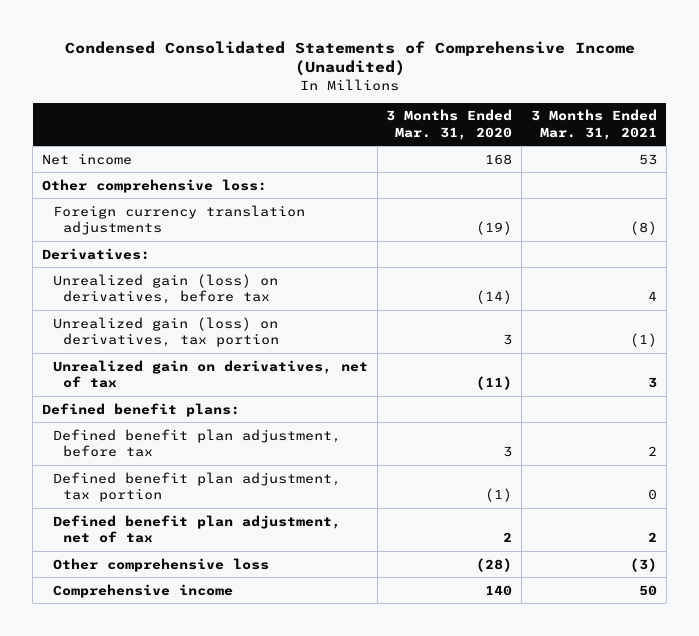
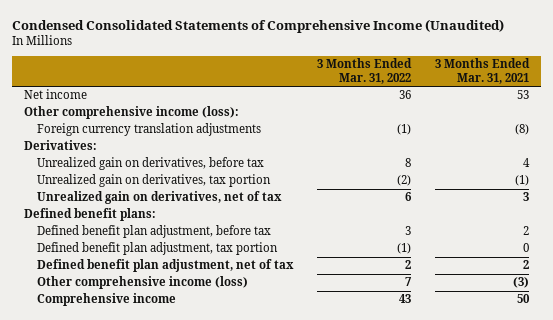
[386,109,513,140] 3 Months Ended Mar. 31, 2020 -> none
none -> [316,58,412,84] 3 Months Ended Mar. 31, 2022
[42,178,268,193] Other comprehensive loss: -> [24,106,240,120] Other comprehensive income (loss):
[52,273,278,304] Unrealized gain (loss) on derivatives, before tax -> [36,157,264,171] Unrealized gain on derivatives, before tax
[52,316,280,347] Unrealized gain (loss) on derivatives, tax portion -> [36,174,271,188] Unrealized gain on derivatives, tax portion
[52,557,269,572] Other comprehensive loss -> [36,276,248,290] Other comprehensive income (loss)

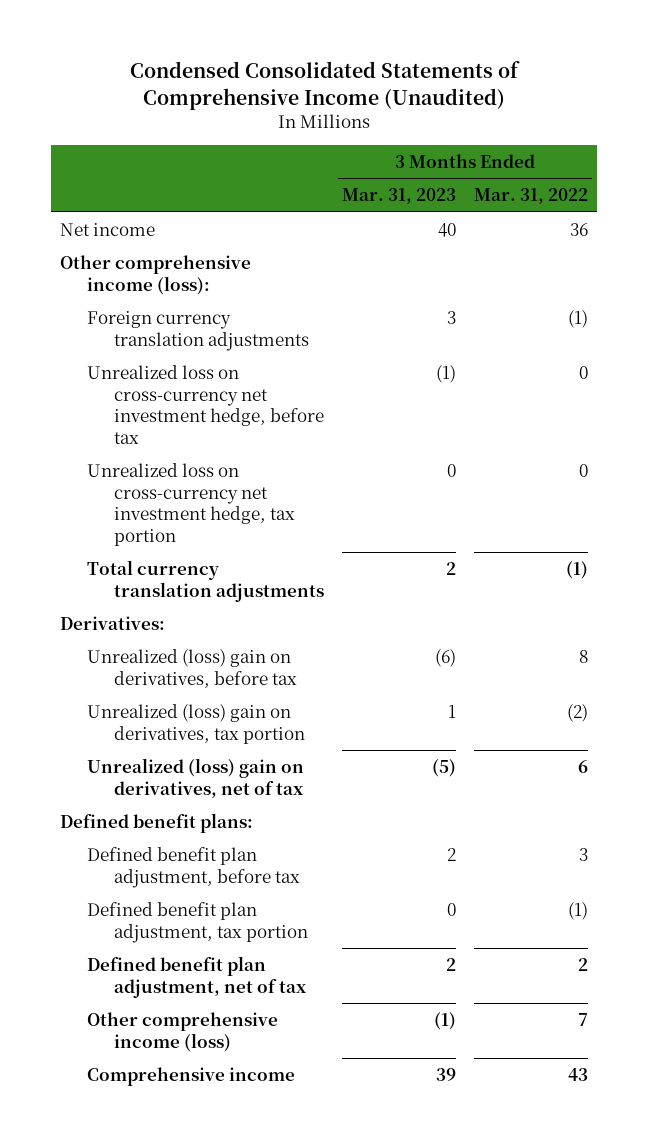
[434,58,530,84] 3 Months Ended Mar. 31, 2021 -> none
none -> [342,188,457,205] Mar. 31, 2023
none -> [87,364,325,444] Unrealized loss on cross-currency net investment hedge, before tax
none -> [87,462,296,546] Unrealized loss on cross-currency net investment hedge, tax portion
none -> [87,559,325,602] Total currency translation adjustments
[36,157,264,171] Unrealized gain on derivatives, before tax -> [87,648,298,688] Unrealized (loss) gain on derivatives, before tax
[36,174,271,188] Unrealized gain on derivatives, tax portion -> [87,703,306,744] Unrealized (loss) gain on derivatives, tax portion
[36,191,282,205] Unrealized gain on derivatives, net of tax -> [87,757,305,798] Unrealized (loss) gain on derivatives, net of tax

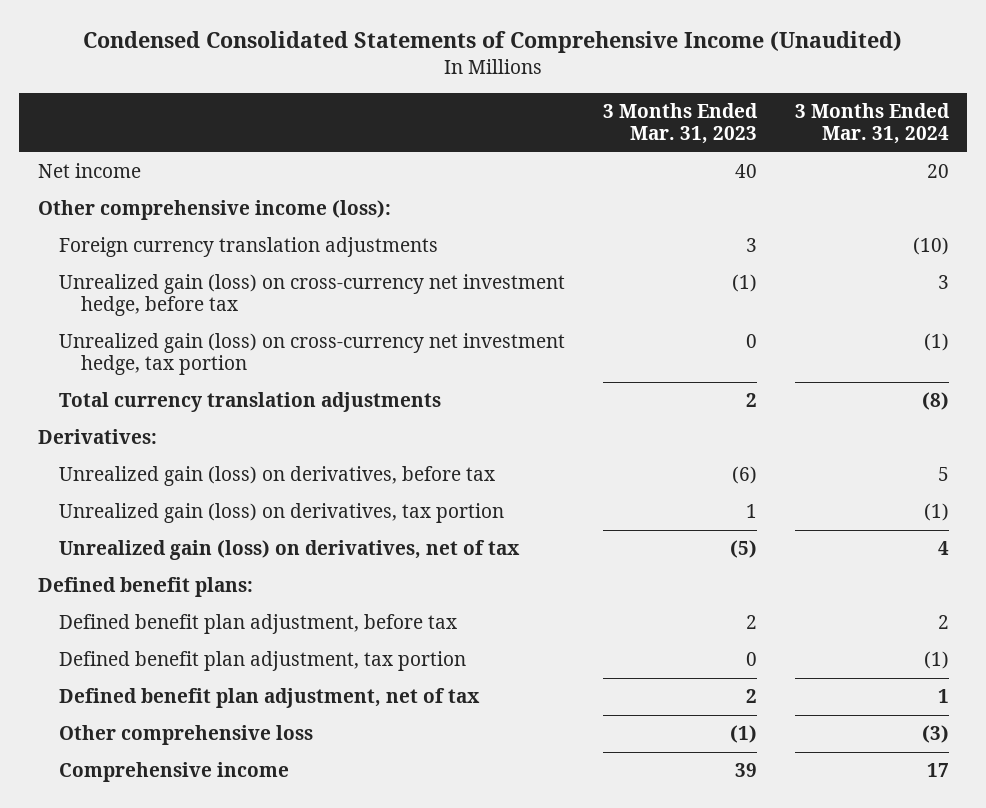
[473,188,588,205] Mar. 31, 2022 -> none
none -> [794,102,950,144] 3 Months Ended Mar. 31, 2024
[87,364,325,444] Unrealized loss on cross-currency net investment hedge, before tax -> [59,274,566,317] Unrealized gain (loss) on cross-currency net investment hedge, before tax
[87,462,296,546] Unrealized loss on cross-currency net investment hedge, tax portion -> [59,333,566,376] Unrealized gain (loss) on cross-currency net investment hedge, tax portion
[87,648,298,688] Unrealized (loss) gain on derivatives, before tax -> [59,466,496,487] Unrealized gain (loss) on derivatives, before tax
[87,703,306,744] Unrealized (loss) gain on derivatives, tax portion -> [59,503,505,524] Unrealized gain (loss) on derivatives, tax portion
[87,757,305,798] Unrealized (loss) gain on derivatives, net of tax -> [59,540,521,561] Unrealized gain (loss) on derivatives, net of tax
[87,1011,279,1052] Other comprehensive income (loss) -> [59,725,314,746] Other comprehensive loss

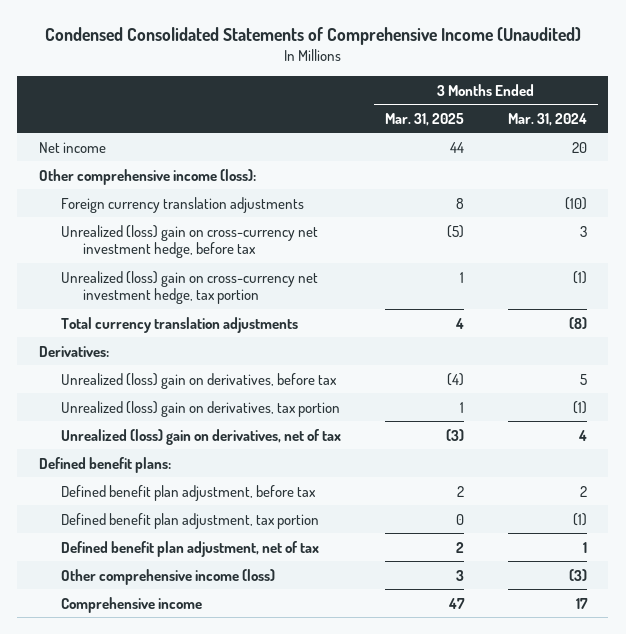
[602,102,758,144] 3 Months Ended Mar. 31, 2023 -> none
none -> [384,112,464,126] Mar. 31, 2025
[59,274,566,317] Unrealized gain (loss) on cross-currency net investment hedge, before tax -> [60,224,318,259] Unrealized (loss) gain on cross-currency net investment hedge, before tax
[59,333,566,376] Unrealized gain (loss) on cross-currency net investment hedge, tax portion -> [60,270,318,305] Unrealized (loss) gain on cross-currency net investment hedge, tax portion
[59,466,496,487] Unrealized gain (loss) on derivatives, before tax -> [60,372,337,389] Unrealized (loss) gain on derivatives, before tax
[59,503,505,524] Unrealized gain (loss) on derivatives, tax portion -> [60,400,340,417] Unrealized (loss) gain on derivatives, tax portion
[59,540,521,561] Unrealized gain (loss) on derivatives, net of tax -> [60,428,341,445] Unrealized (loss) gain on derivatives, net of tax
[59,725,314,746] Other comprehensive loss -> [60,568,275,585] Other comprehensive income (loss)

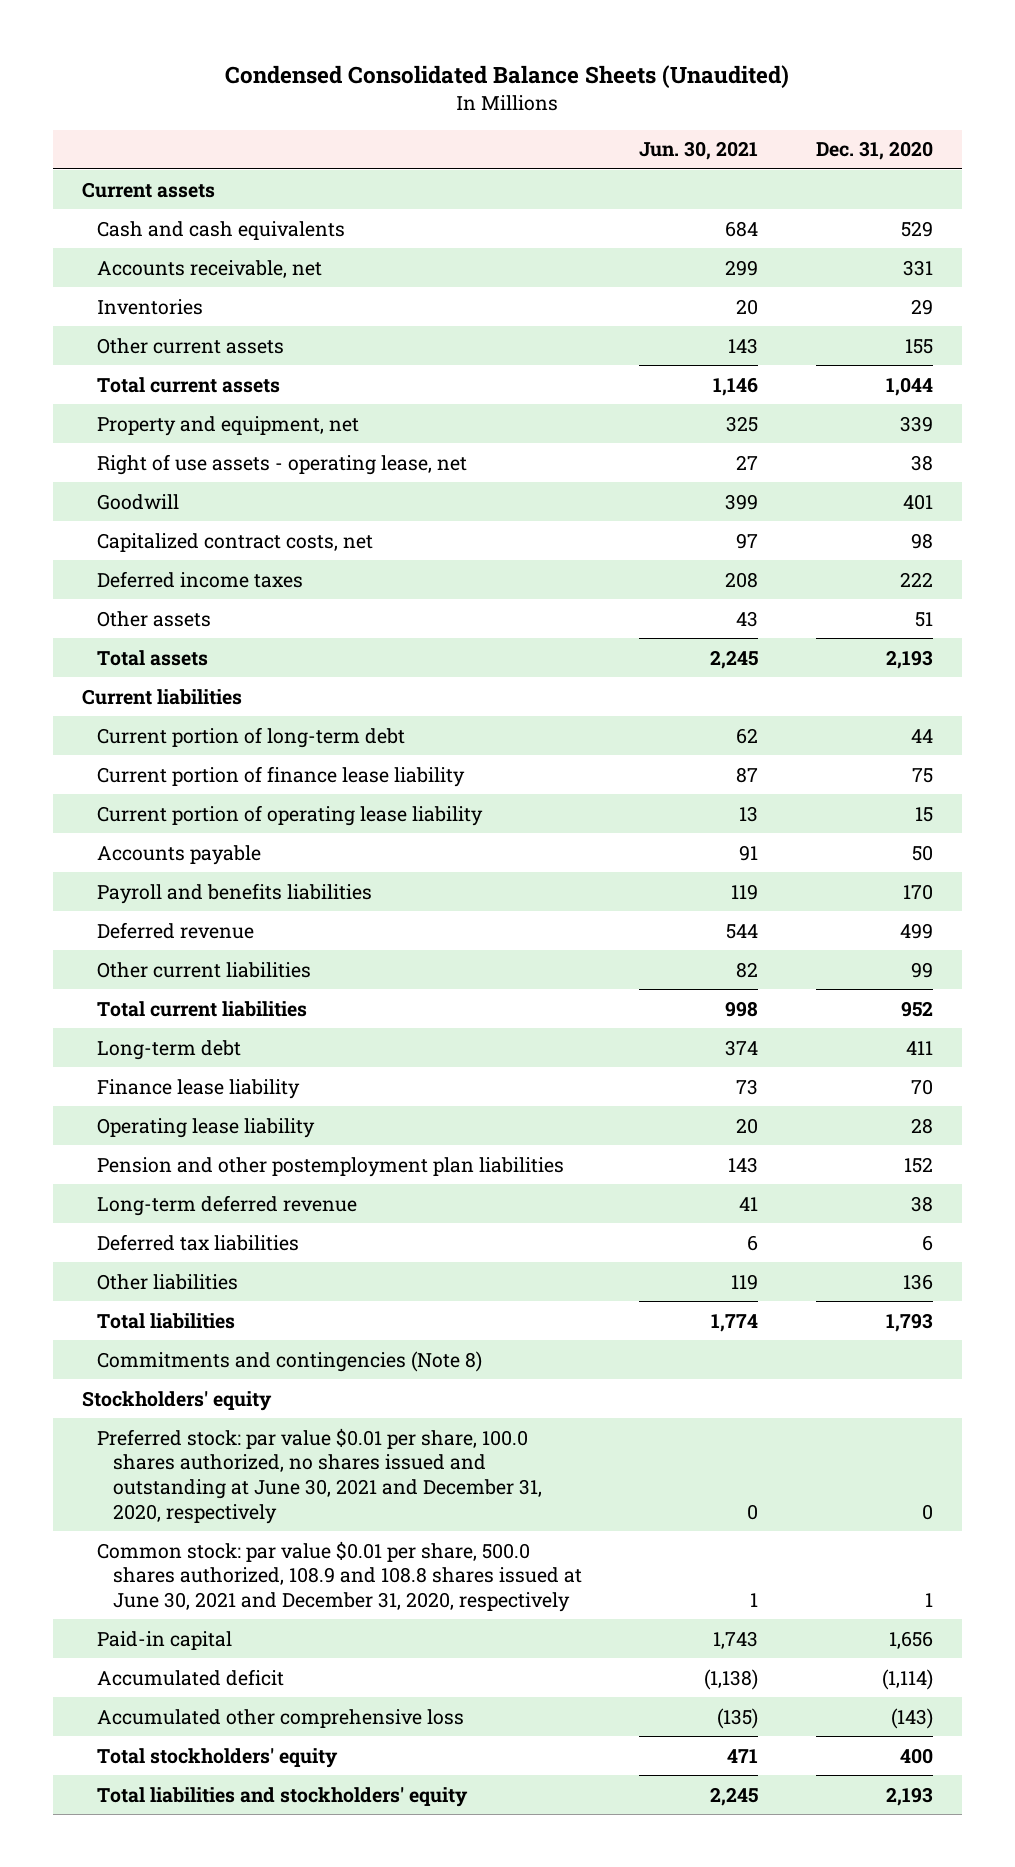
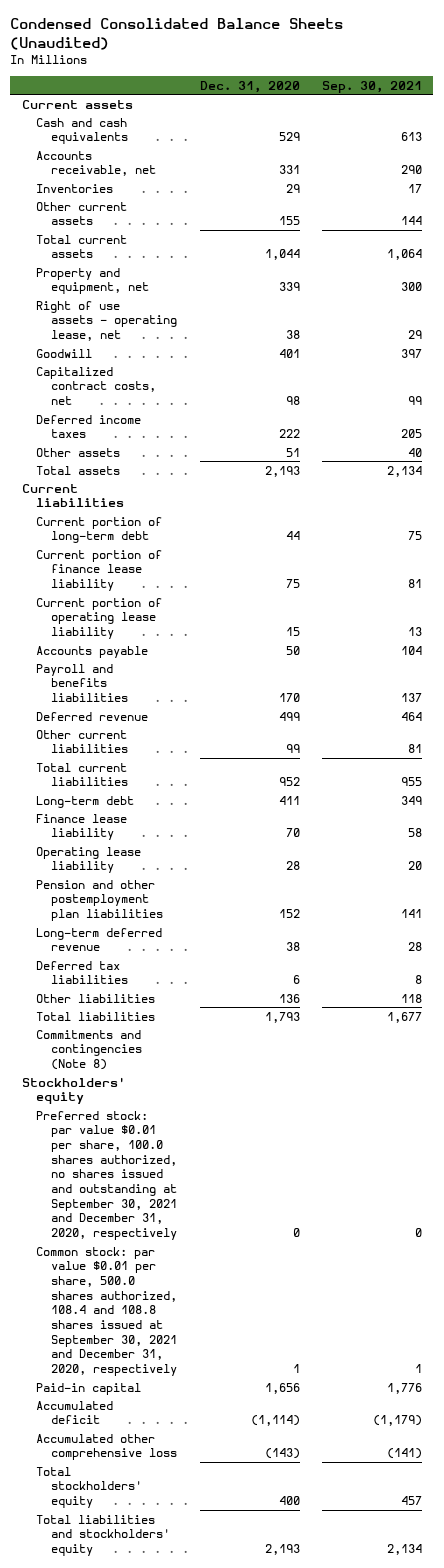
[639,141,759,161] Jun. 30, 2021 -> none
none -> [321,80,422,93] Sep. 30, 2021
[97,1427,542,1524] Preferred stock: par value $0.01 per share, 100.0 shares authorized, no shares issued and outstanding at June 30, 2021 and December 31, 2020, respectively -> [36,1110,178,1240] Preferred stock: par value $0.01 per share, 100.0 shares authorized, no shares issued and outstanding at September 30, 2021 and December 31, 2020, respectively
[97,1540,582,1613] Common stock: par value $0.01 per share, 500.0 shares authorized, 108.9 and 108.8 shares issued at June 30, 2021 and December 31, 2020, respectively -> [36,1246,178,1376] Common stock: par value $0.01 per share, 500.0 shares authorized, 108.4 and 108.8 shares issued at September 30, 2021 and December 31, 2020, respectively

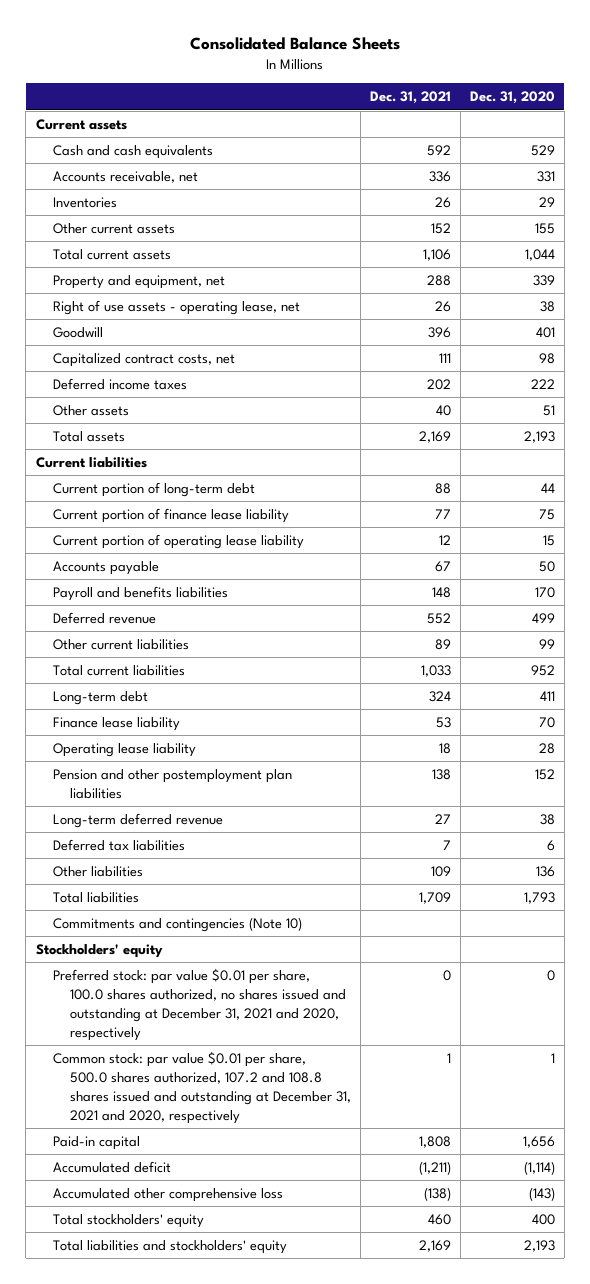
[10,18,344,50] Condensed Consolidated Balance Sheets (Unaudited) -> [190,36,401,50] Consolidated Balance Sheets
[321,80,422,93] Sep. 30, 2021 -> none
none -> [369,91,451,105] Dec. 31, 2021
[36,1029,143,1070] Commitments and contingencies (Note 8) -> [52,916,302,932] Commitments and contingencies (Note 10)
[36,1110,178,1240] Preferred stock: par value $0.01 per share, 100.0 shares authorized, no shares issued and outstanding at September 30, 2021 and December 31, 2020, respectively -> [52,967,346,1042] Preferred stock: par value $0.01 per share, 100.0 shares authorized, no shares issued and outstanding at December 31, 2021 and 2020, respectively
[36,1246,178,1376] Common stock: par value $0.01 per share, 500.0 shares authorized, 108.4 and 108.8 shares issued at September 30, 2021 and December 31, 2020, respectively -> [52,1050,351,1125] Common stock: par value $0.01 per share, 500.0 shares authorized, 107.2 and 108.8 shares issued and outstanding at December 31, 2021 and 2020, respectively

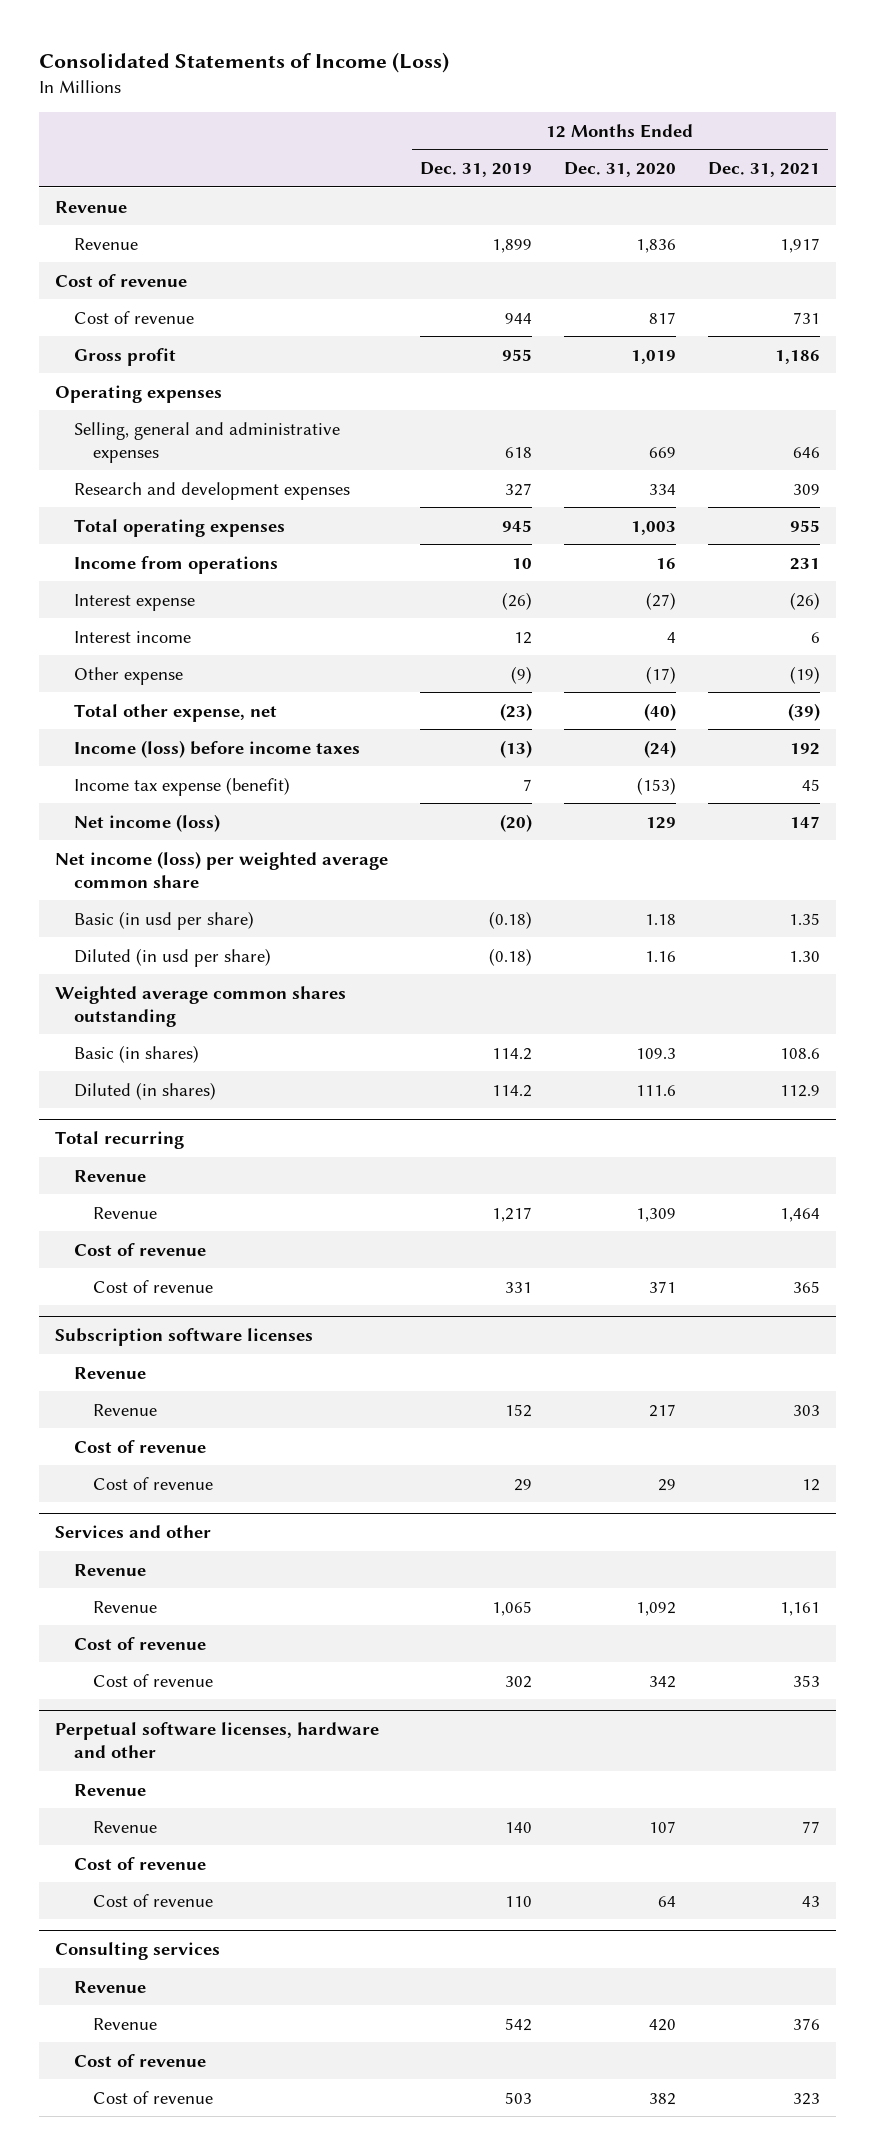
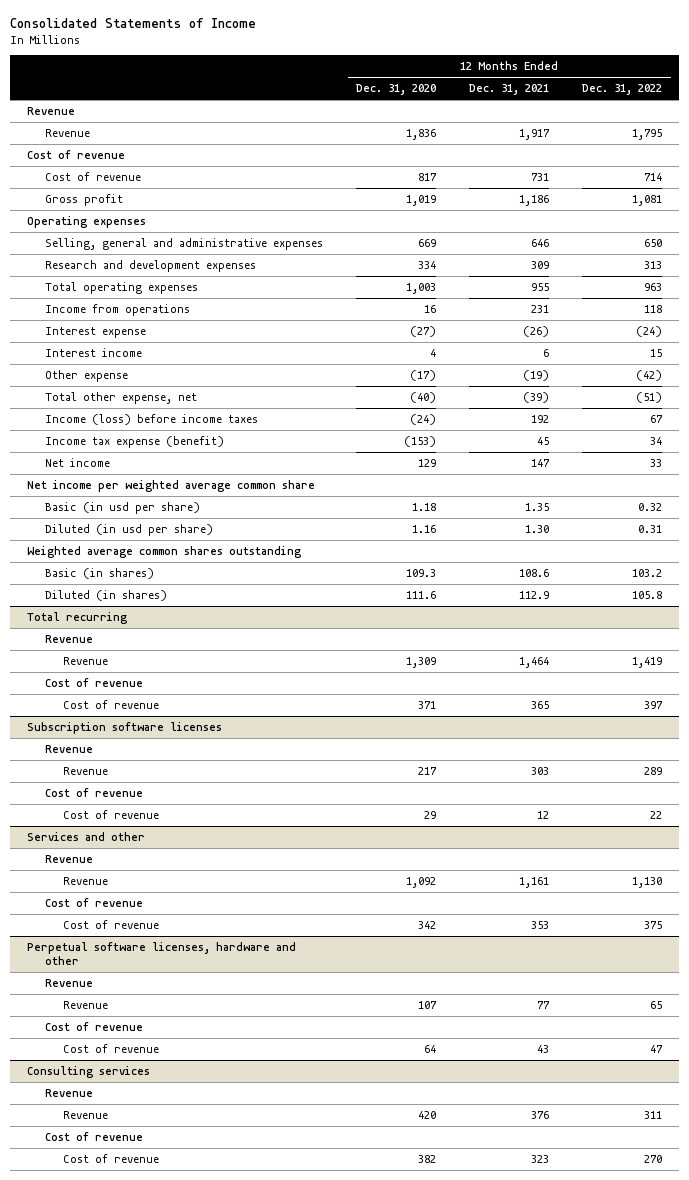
[39,52,450,74] Consolidated Statements of Income (Loss) -> [10,18,257,29] Consolidated Statements of Income
[420,162,533,178] Dec. 31, 2019 -> none
none -> [582,84,663,96] Dec. 31, 2022
[74,813,221,832] Net income (loss) -> [44,458,110,468] Net income
[55,850,389,888] Net income (loss) per weighted average common share -> [26,480,315,493] Net income per weighted average common share

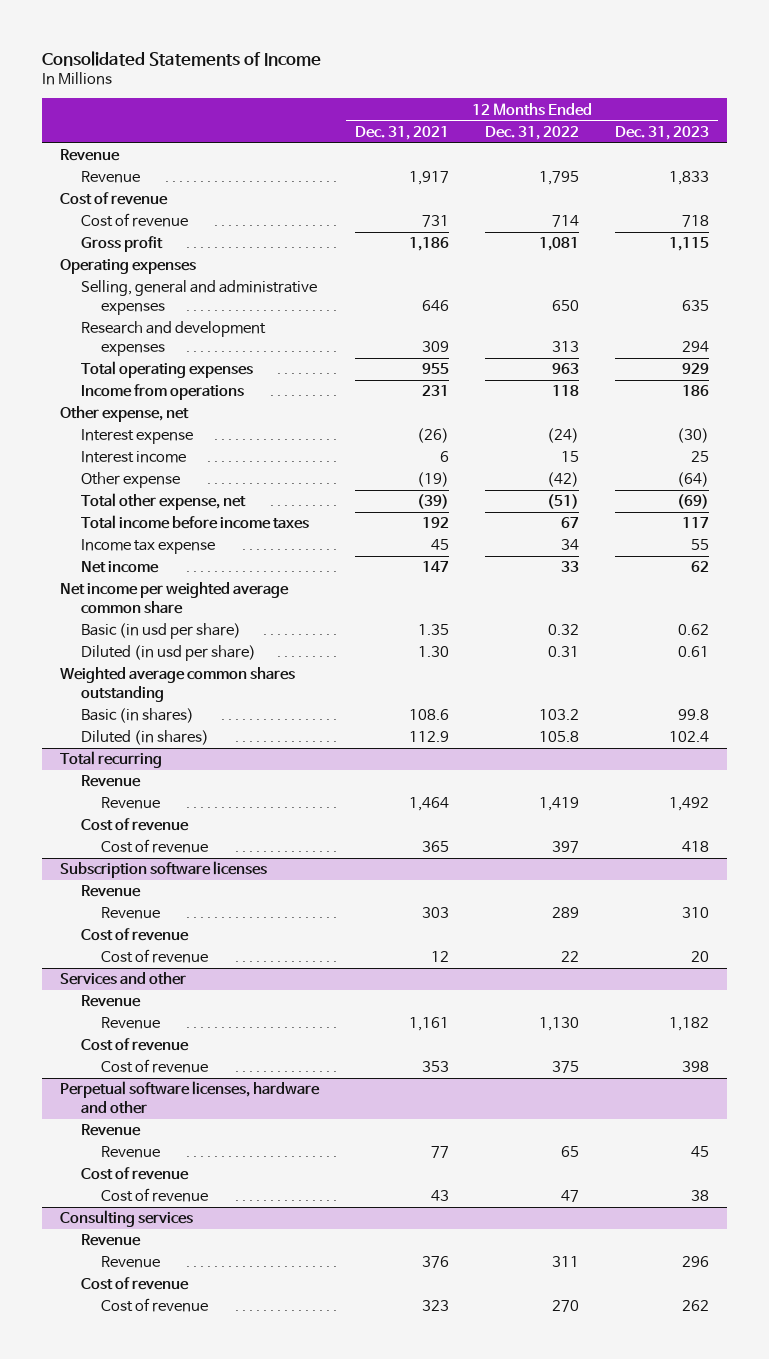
[355,84,436,96] Dec. 31, 2020 -> none
none -> [614,126,709,141] Dec. 31, 2023
none -> [60,406,190,423] Other expense, net
[44,414,258,426] Income (loss) before income taxes -> [80,515,309,530] Total income before income taxes
[44,436,224,449] Income tax expense (benefit) -> [80,539,215,555] Income tax expense

